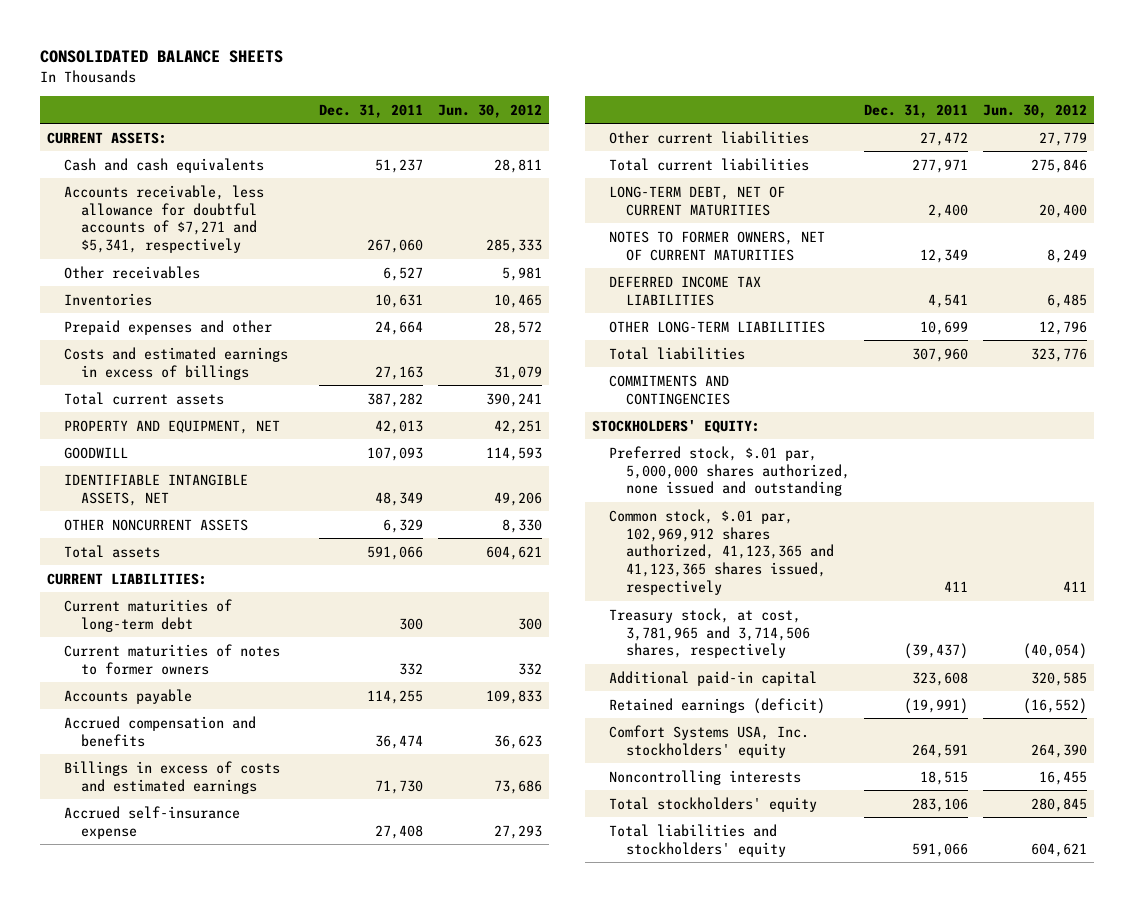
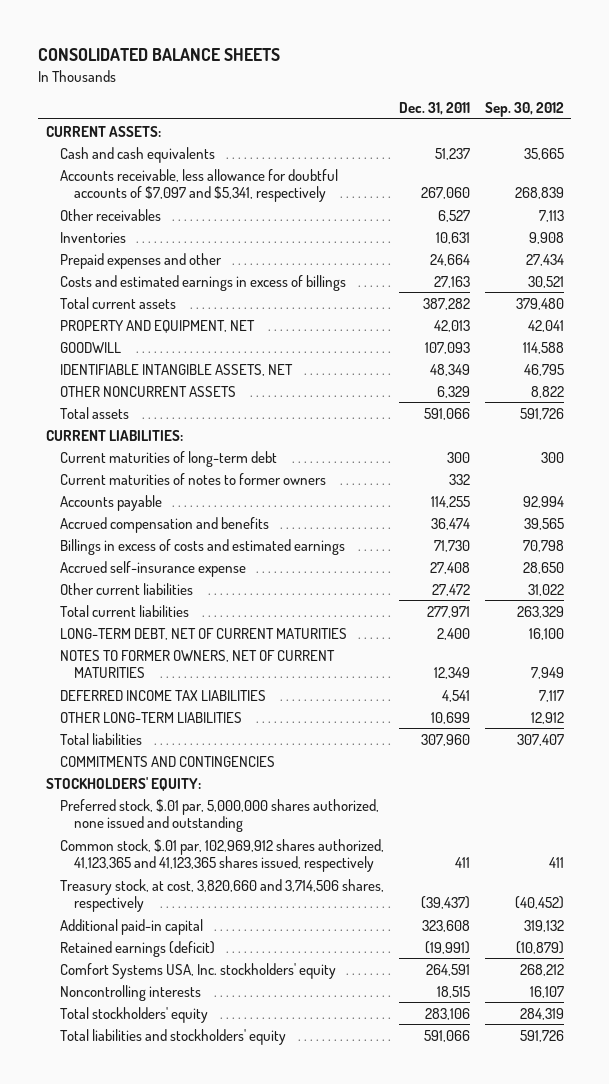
[437,103,542,118] Jun. 30, 2012 -> none
none -> [484,102,564,118] Sep. 30, 2012
[64,184,265,254] Accounts receivable, less allowance for doubtful accounts of $7,271 and $5,341, respectively -> [59,168,338,203] Accounts receivable, less allowance for doubtful accounts of $7,097 and $5,341, respectively
[608,607,810,659] Treasury stock, at cost, 3,781,965 and 3,714,506 shares, respectively -> [59,878,384,913] Treasury stock, at cost, 3,820,660 and 3,714,506 shares, respectively

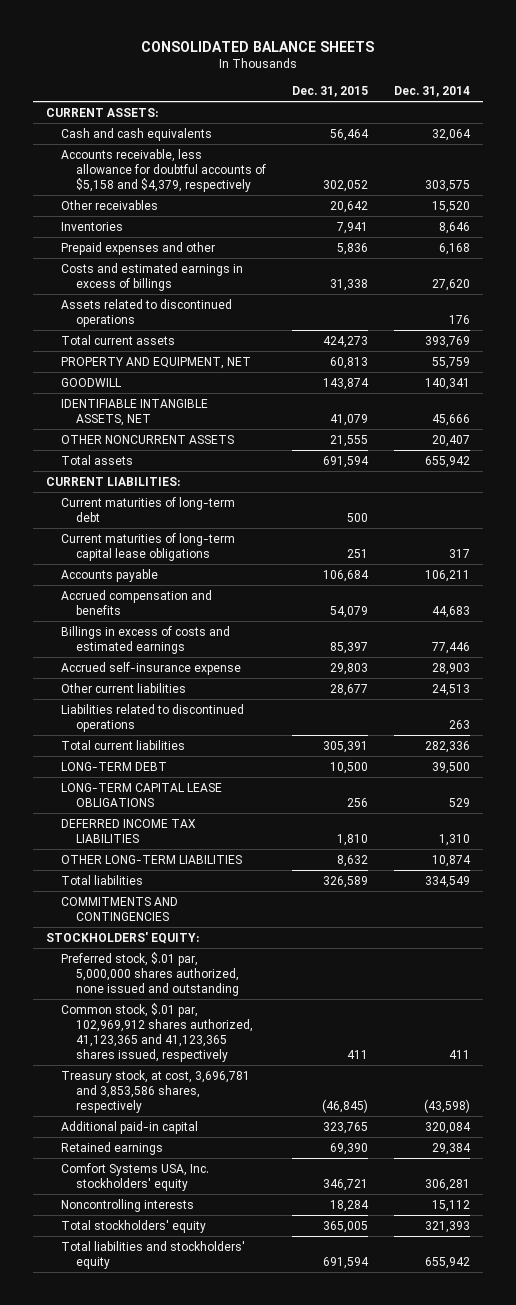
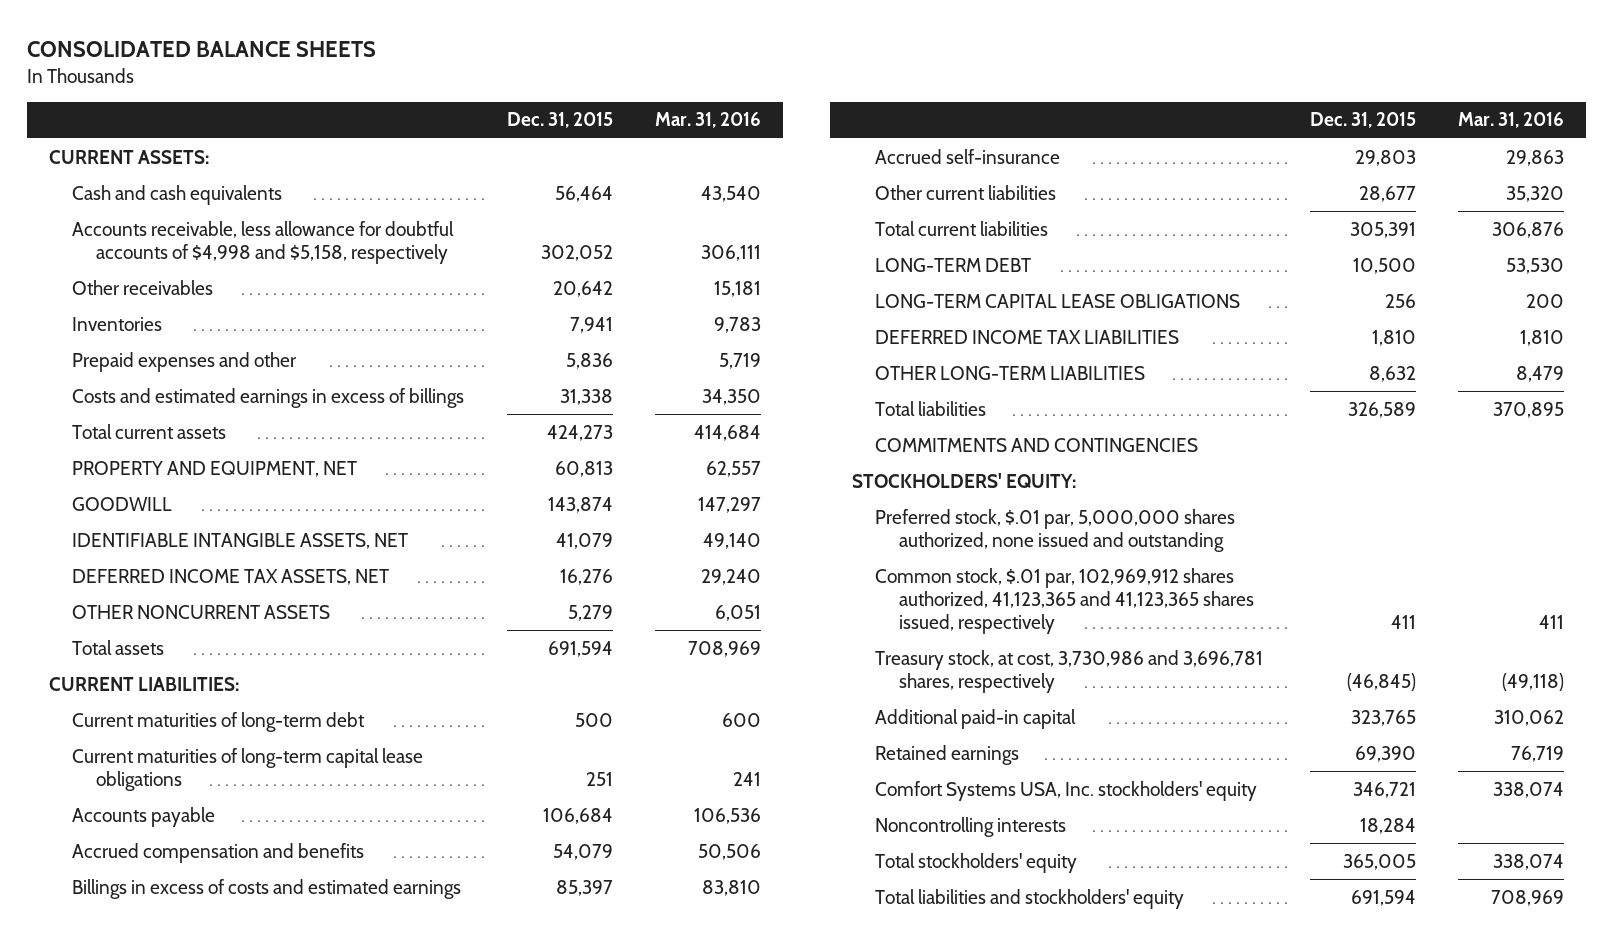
[393,86,470,98] Dec. 31, 2014 -> none
none -> [655,112,762,129] Mar. 31, 2016
[61,148,267,193] Accounts receivable, less allowance for doubtful accounts of $5,158 and $4,379, respectively -> [72,220,455,264] Accounts receivable, less allowance for doubtful accounts of $4,998 and $5,158, respectively
[61,298,233,327] Assets related to discontinued operations -> none
none -> [72,568,390,585] DEFERRED INCOME TAX ASSETS, NET
[330,434,369,447] 21,555 -> [567,604,613,621] 5,279
[61,661,242,675] Accrued self-insurance expense -> [875,148,1061,164] Accrued self-insurance
[61,703,245,732] Liabilities related to discontinued operations -> none
[61,1069,251,1114] Treasury stock, at cost, 3,696,781 and 3,853,586 shares, respectively -> [875,649,1264,693] Treasury stock, at cost, 3,730,986 and 3,696,781 shares, respectively

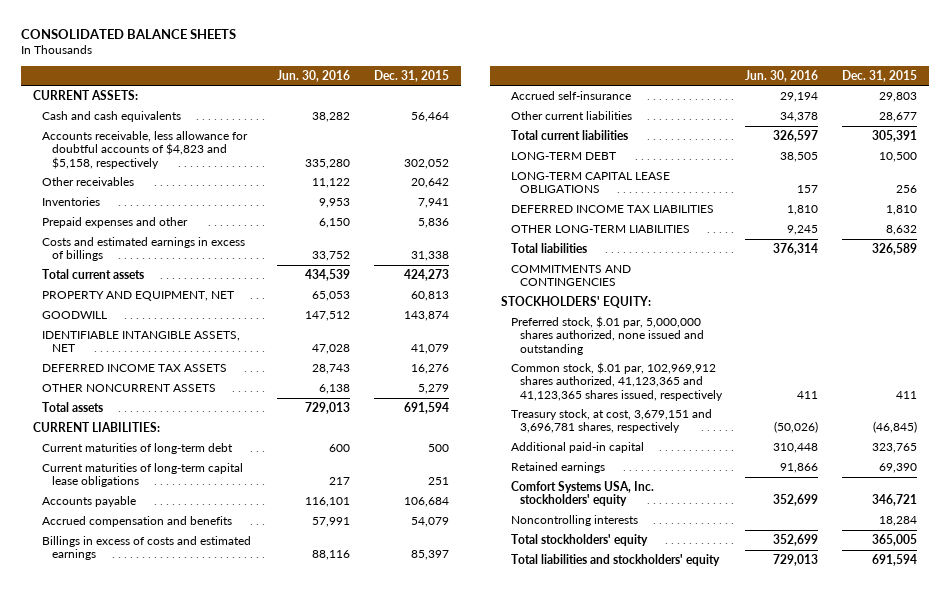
[655,112,762,129] Mar. 31, 2016 -> none
none -> [277,69,351,82] Jun. 30, 2016
[72,220,455,264] Accounts receivable, less allowance for doubtful accounts of $4,998 and $5,158, respectively -> [42,130,249,169] Accounts receivable, less allowance for doubtful accounts of $4,823 and $5,158, respectively
[72,568,390,585] DEFERRED INCOME TAX ASSETS, NET -> [42,363,228,372] DEFERRED INCOME TAX ASSETS
[875,649,1264,693] Treasury stock, at cost, 3,730,986 and 3,696,781 shares, respectively -> [510,408,712,434] Treasury stock, at cost, 3,679,151 and 3,696,781 shares, respectively

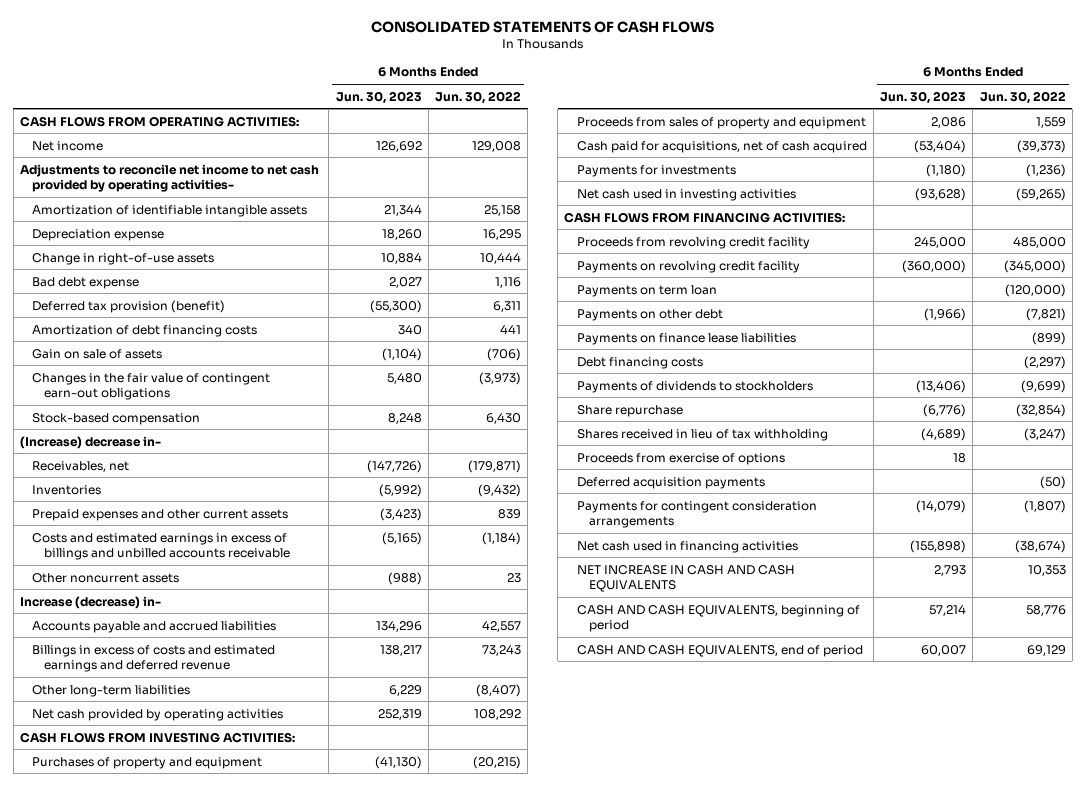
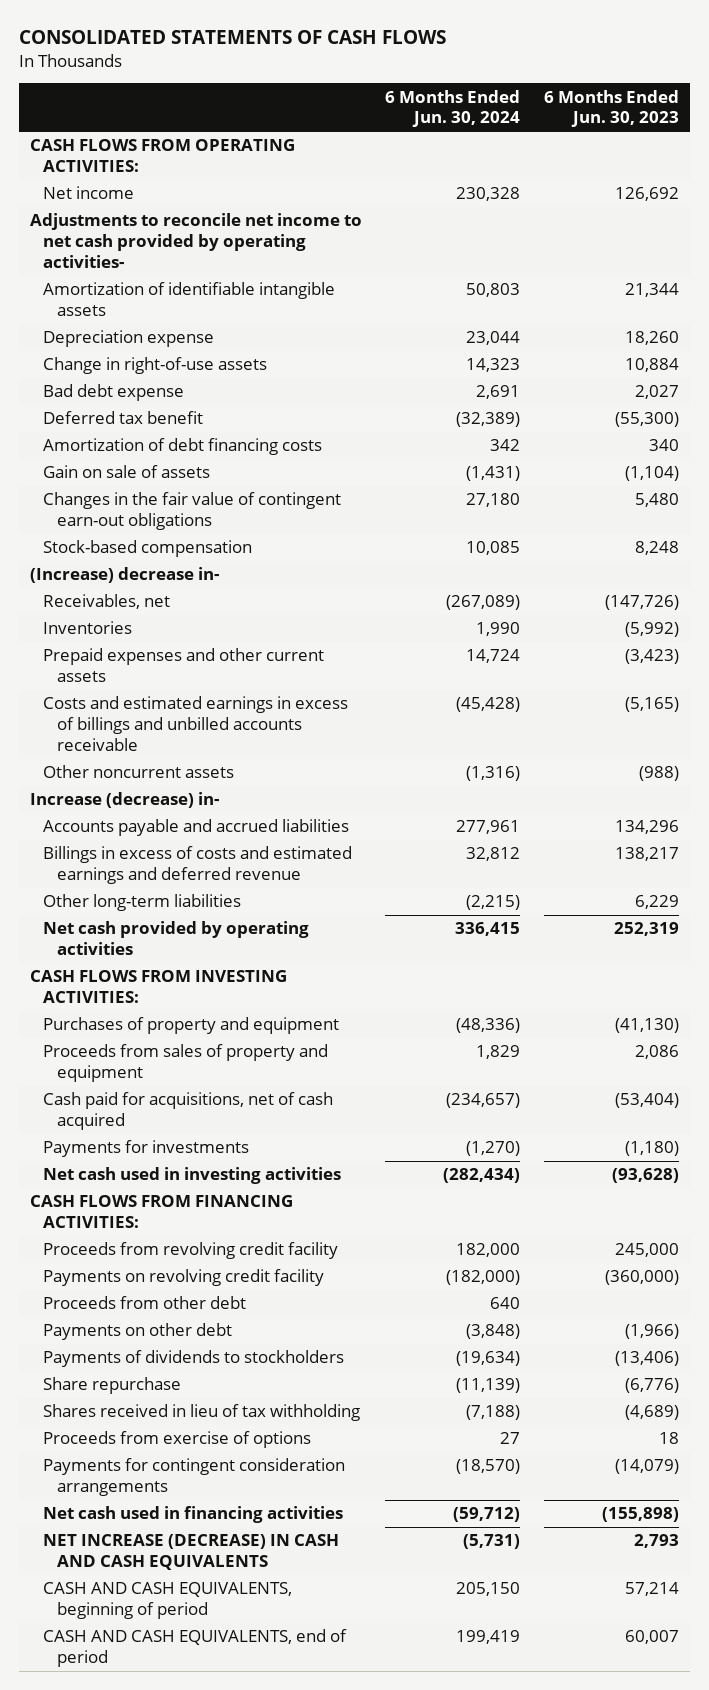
[435,90,522,104] Jun. 30, 2022 -> none
none -> [385,89,521,128] 6 Months Ended Jun. 30, 2024
[32,299,226,313] Deferred tax provision (benefit) -> [43,411,204,425] Deferred tax benefit
[576,284,717,297] Payments on term loan -> none
none -> [43,1296,247,1310] Proceeds from other debt
[576,332,796,345] Payments on finance lease liabilities -> none
[576,356,703,369] Debt financing costs -> none
[576,476,765,489] Deferred acquisition payments -> none
[576,564,795,592] NET INCREASE IN CASH AND CASH EQUIVALENTS -> [43,1534,340,1571] NET INCREASE (DECREASE) IN CASH AND CASH EQUIVALENTS

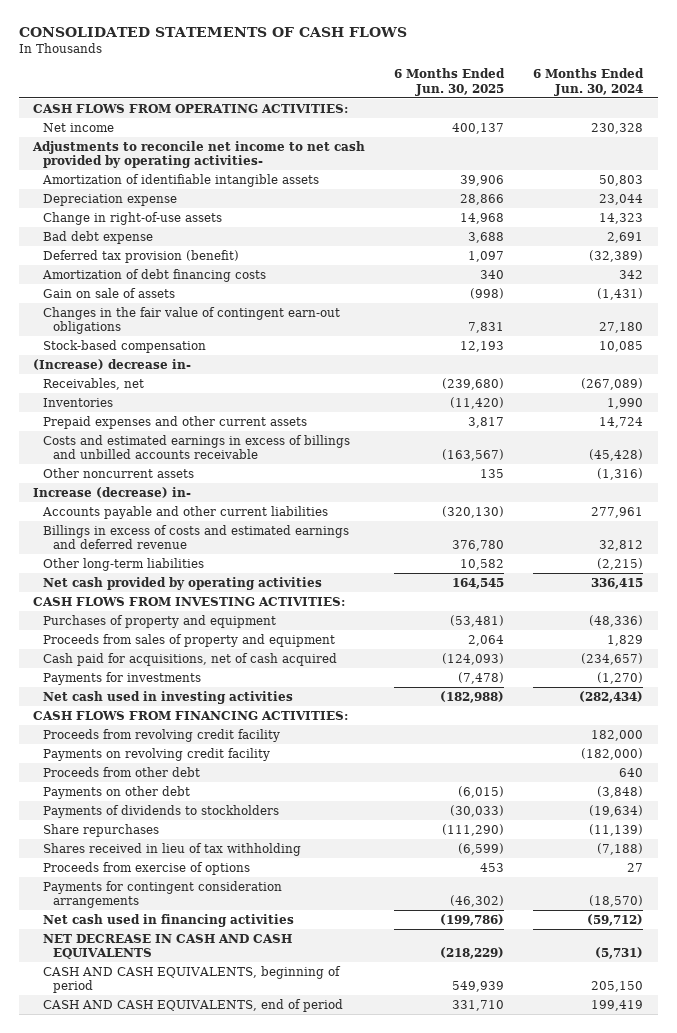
[543,89,679,128] 6 Months Ended Jun. 30, 2023 -> none
none -> [394,68,506,96] 6 Months Ended Jun. 30, 2025
[43,411,204,425] Deferred tax benefit -> [43,249,240,263] Deferred tax provision (benefit)
[43,819,350,837] Accounts payable and accrued liabilities -> [42,505,329,519] Accounts payable and other current liabilities
[43,1377,182,1395] Share repurchase -> [43,823,160,837] Share repurchases
[43,1534,340,1571] NET INCREASE (DECREASE) IN CASH AND CASH EQUIVALENTS -> [43,933,293,960] NET DECREASE IN CASH AND CASH EQUIVALENTS

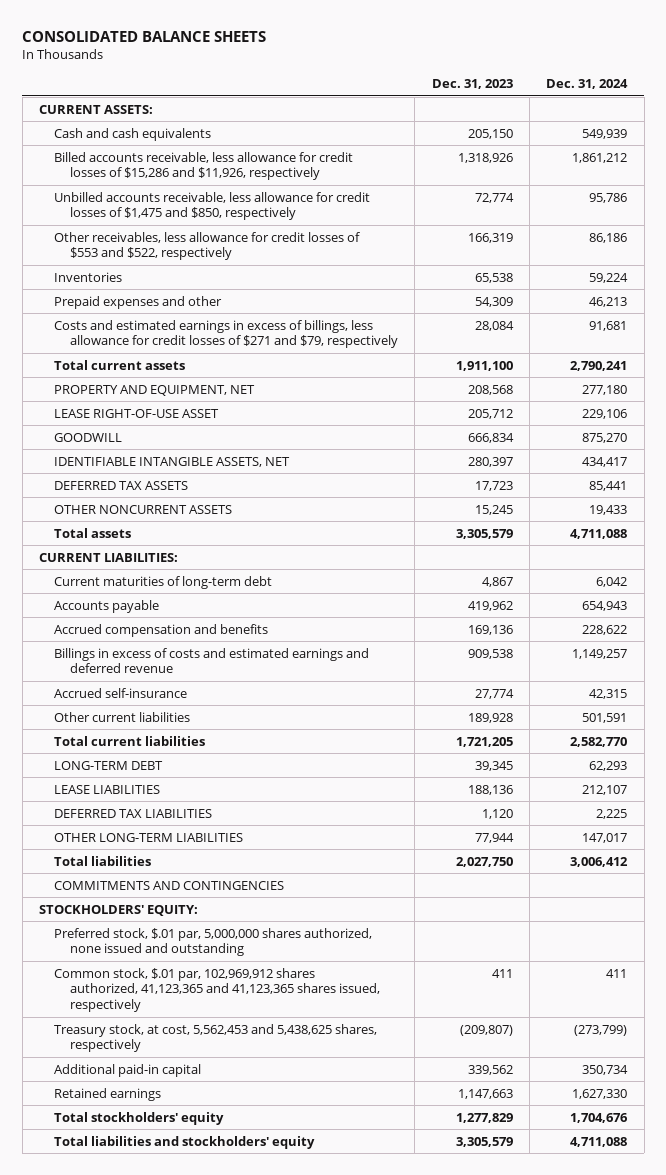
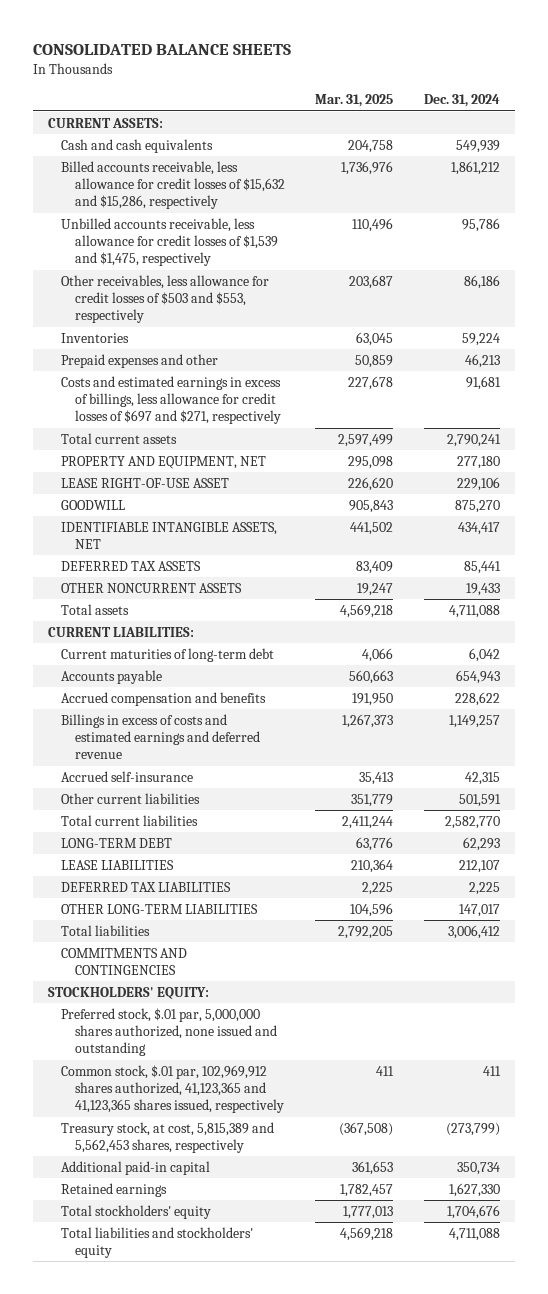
[431,79,513,90] Dec. 31, 2023 -> none
none -> [315,94,394,108] Mar. 31, 2025
[54,151,354,181] Billed accounts receivable, less allowance for credit losses of $15,286 and $11,926, respectively -> [61,160,285,210] Billed accounts receivable, less allowance for credit losses of $15,632 and $15,286, respectively
[54,191,371,221] Unbilled accounts receivable, less allowance for credit losses of $1,475 and $850, respectively -> [61,217,278,267] Unbilled accounts receivable, less allowance for credit losses of $1,539 and $1,475, respectively
[54,231,361,261] Other receivables, less allowance for credit losses of $553 and $522, respectively -> [61,274,270,324] Other receivables, less allowance for credit losses of $503 and $553, respectively
[54,319,398,349] Costs and estimated earnings in excess of billings, less allowance for credit losses of $271 and $79, respectively -> [61,375,282,425] Costs and estimated earnings in excess of billings, less allowance for credit losses of $697 and $271, respectively
[54,1023,378,1053] Treasury stock, at cost, 5,562,453 and 5,438,625 shares, respectively -> [61,1121,275,1154] Treasury stock, at cost, 5,815,389 and 5,562,453 shares, respectively

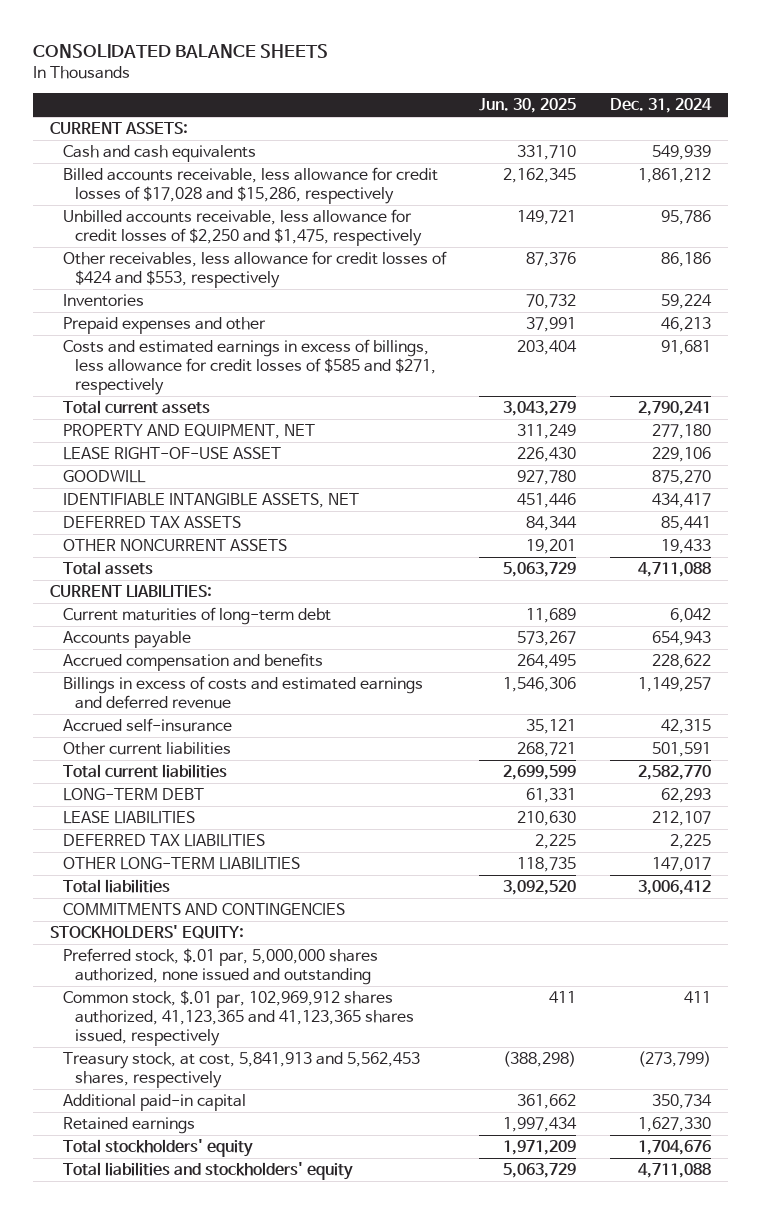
[315,94,394,108] Mar. 31, 2025 -> none
none -> [479,98,577,114] Jun. 30, 2025
[61,160,285,210] Billed accounts receivable, less allowance for credit losses of $15,632 and $15,286, respectively -> [62,167,438,205] Billed accounts receivable, less allowance for credit losses of $17,028 and $15,286, respectively
[61,217,278,267] Unbilled accounts receivable, less allowance for credit losses of $1,539 and $1,475, respectively -> [62,209,422,247] Unbilled accounts receivable, less allowance for credit losses of $2,250 and $1,475, respectively
[61,274,270,324] Other receivables, less allowance for credit losses of $503 and $553, respectively -> [62,251,447,289] Other receivables, less allowance for credit losses of $424 and $553, respectively
[61,375,282,425] Costs and estimated earnings in excess of billings, less allowance for credit losses of $697 and $271, respectively -> [62,339,436,395] Costs and estimated earnings in excess of billings, less allowance for credit losses of $585 and $271, respectively
[61,1121,275,1154] Treasury stock, at cost, 5,815,389 and 5,562,453 shares, respectively -> [62,1052,420,1089] Treasury stock, at cost, 5,841,913 and 5,562,453 shares, respectively

